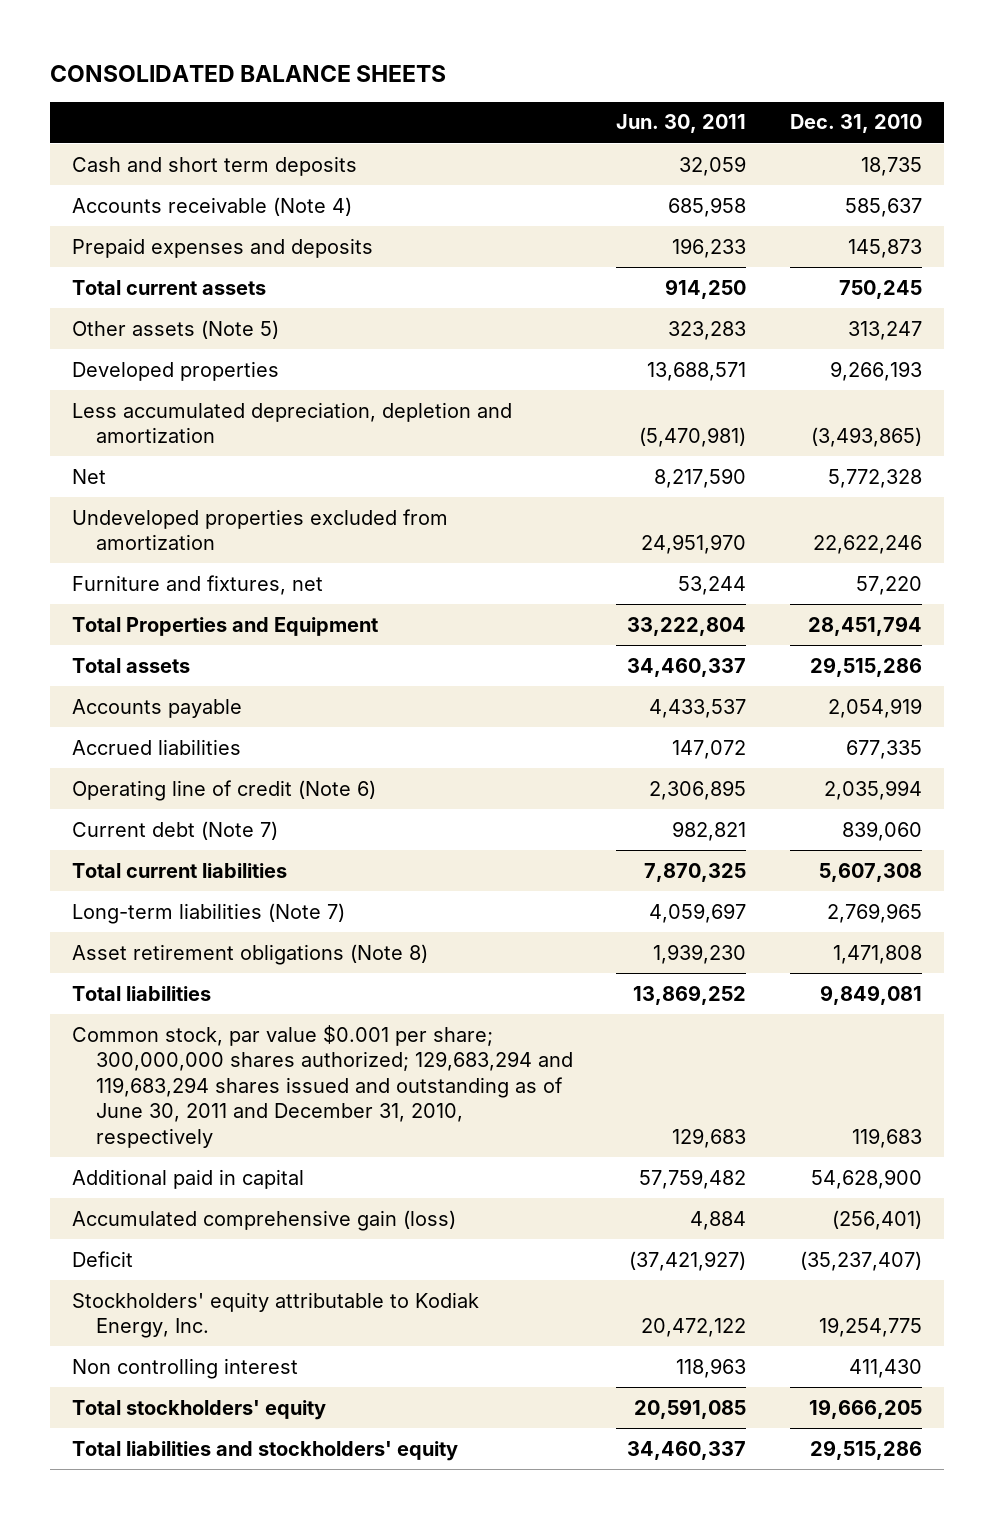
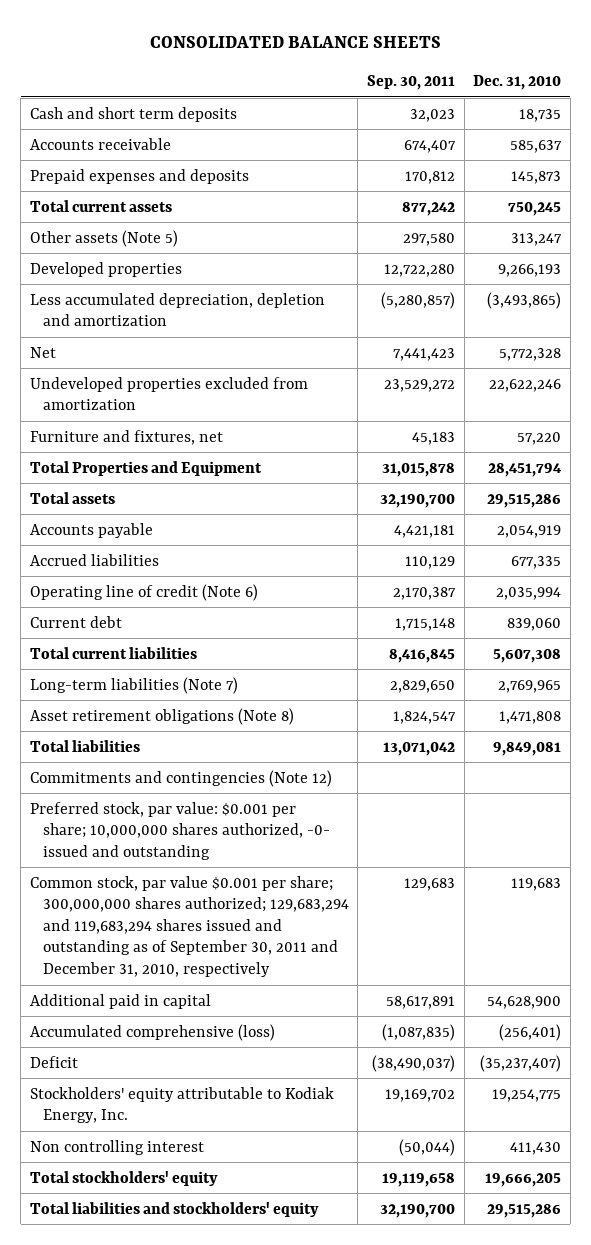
[616,114,747,134] Jun. 30, 2011 -> none
none -> [367,75,456,91] Sep. 30, 2011
[71,196,352,216] Accounts receivable (Note 4) -> [30,137,172,150] Accounts receivable
[71,820,278,840] Current debt (Note 7) -> [30,615,123,628] Current debt
none -> [30,769,333,787] Commitments and contingencies (Note 12)
none -> [30,801,330,860] Preferred stock, par value: $0.001 per share; 10,000,000 shares authorized, -0- issued and outstanding
[71,1024,573,1149] Common stock, par value $0.001 per share; 300,000,000 shares authorized; 129,683,294 and 119,683,294 shares issued and outstanding as of June 30, 2011 and December 31, 2010, respectively -> [30,875,349,978] Common stock, par value $0.001 per share; 300,000,000 shares authorized; 129,683,294 and 119,683,294 shares issued and outstanding as of September 30, 2011 and December 31, 2010, respectively
[71,1209,456,1231] Accumulated comprehensive gain (loss) -> [30,1023,276,1041] Accumulated comprehensive (loss)

